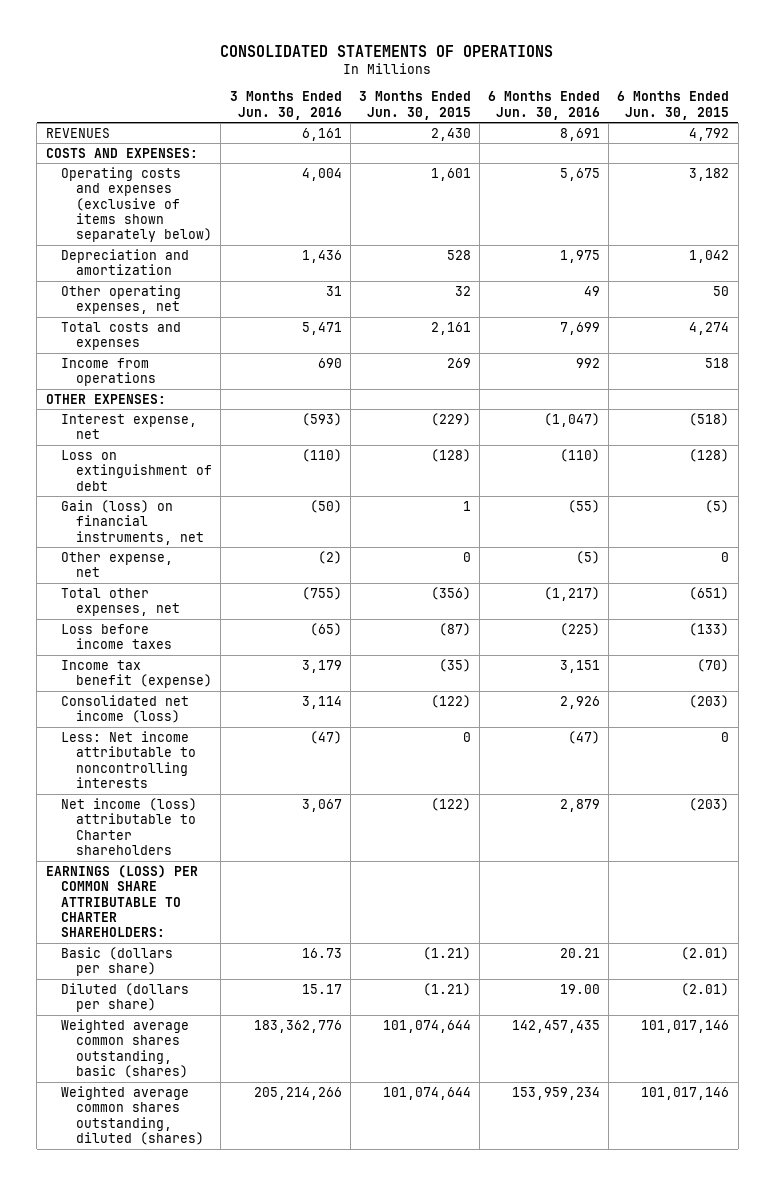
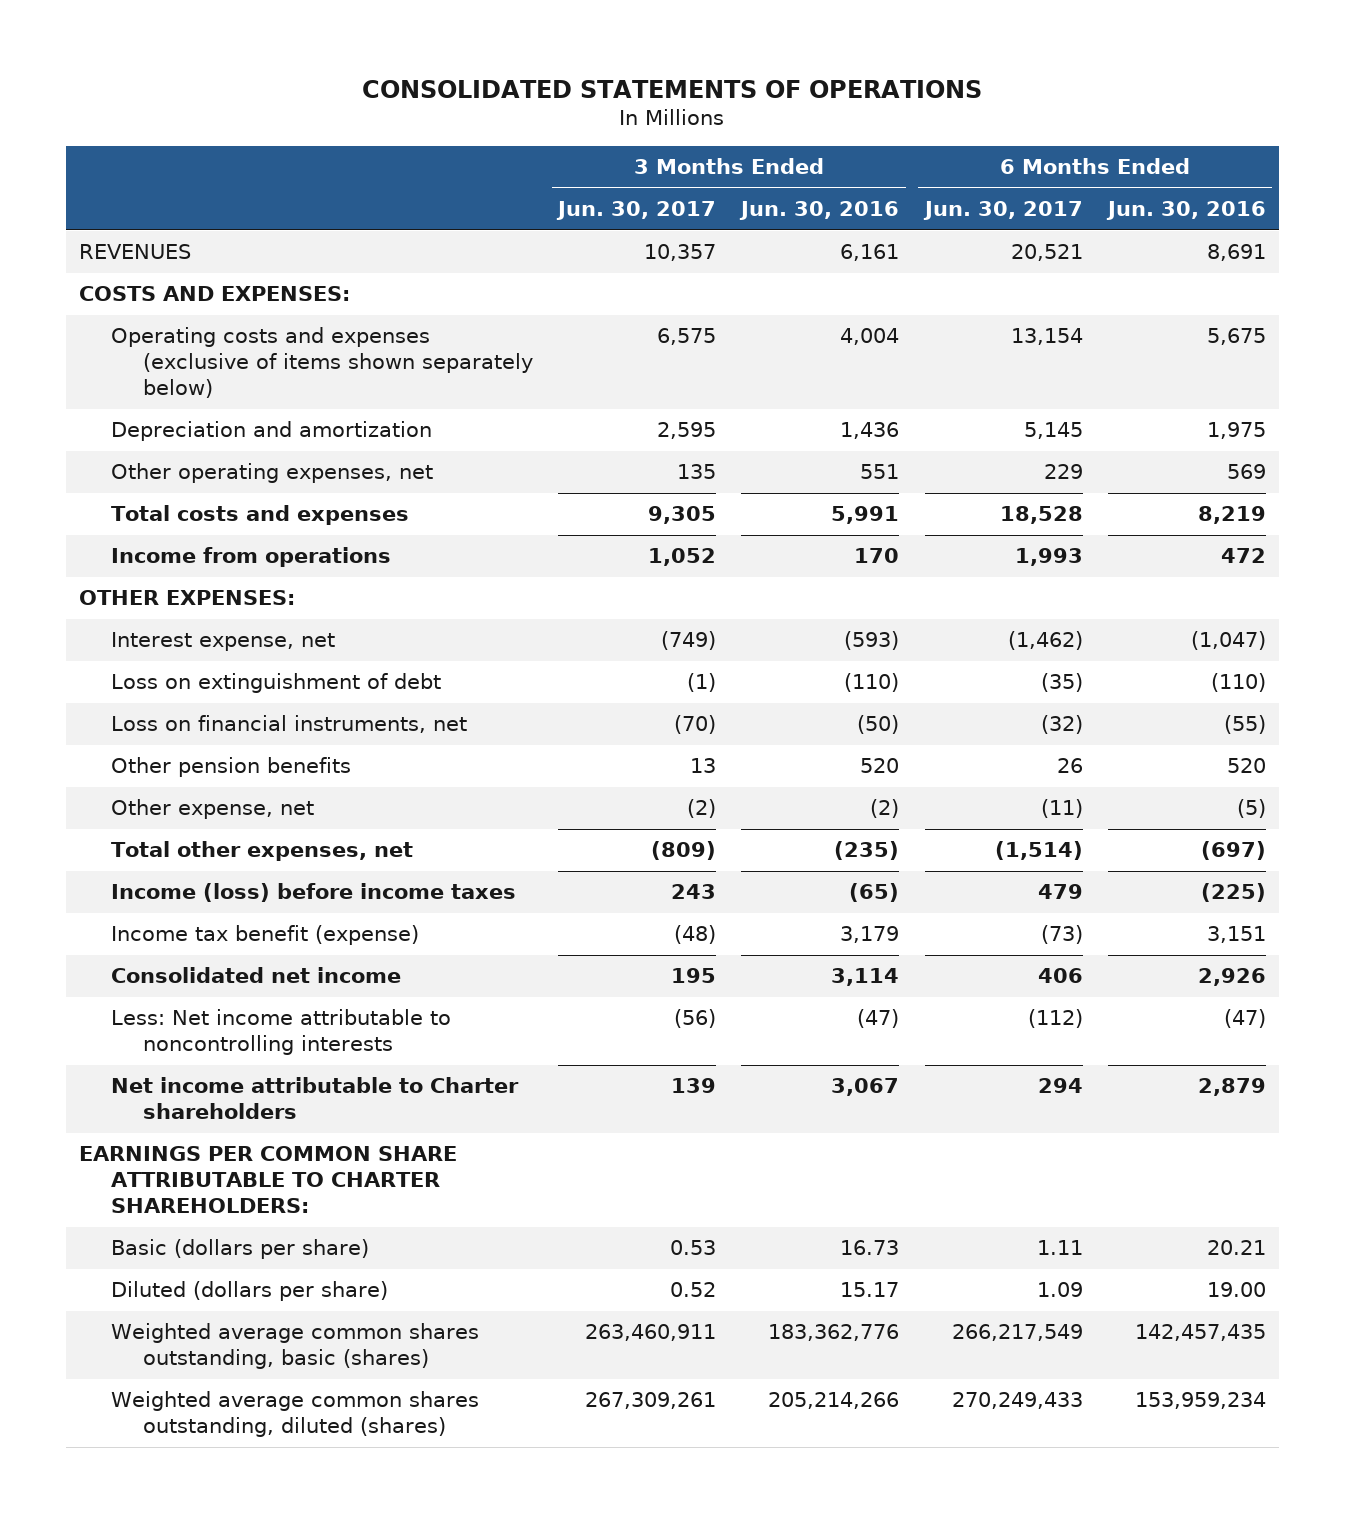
[358,91,471,120] 3 Months Ended Jun. 30, 2015 -> none
[617,91,730,120] 6 Months Ended Jun. 30, 2015 -> none
none -> [556,201,717,221] Jun. 30, 2017
none -> [922,201,1083,221] Jun. 30, 2017
[325,285,342,296] 31 -> [860,464,900,480] 551
[584,285,601,296] 49 -> [1227,464,1267,480] 569
[301,321,342,335] 5,471 -> [831,506,900,525] 5,991
[560,321,601,335] 7,699 -> [1198,506,1267,525] 8,219
[317,357,342,368] 690 -> [854,548,900,564] 170
[576,357,601,368] 992 -> [1221,548,1267,564] 472
[60,499,205,545] Gain (loss) on financial instruments, net -> [110,715,467,734] Loss on financial instruments, net
none -> [110,757,351,778] Other pension benefits
[301,586,342,600] (755) -> [834,841,900,861] (235)
[544,586,601,601] (1,217) -> [1201,841,1267,861] (697)
[60,623,173,650] Loss before income taxes -> [110,883,516,903] Income (loss) before income taxes
[60,694,189,724] Consolidated net income (loss) -> [110,967,401,984] Consolidated net income
[60,797,197,856] Net income (loss) attributable to Charter shareholders -> [110,1077,519,1120] Net income attributable to Charter shareholders
[45,864,198,938] EARNINGS (LOSS) PER COMMON SHARE ATTRIBUTABLE TO CHARTER SHAREHOLDERS: -> [78,1146,457,1214] EARNINGS PER COMMON SHARE ATTRIBUTABLE TO CHARTER SHAREHOLDERS:

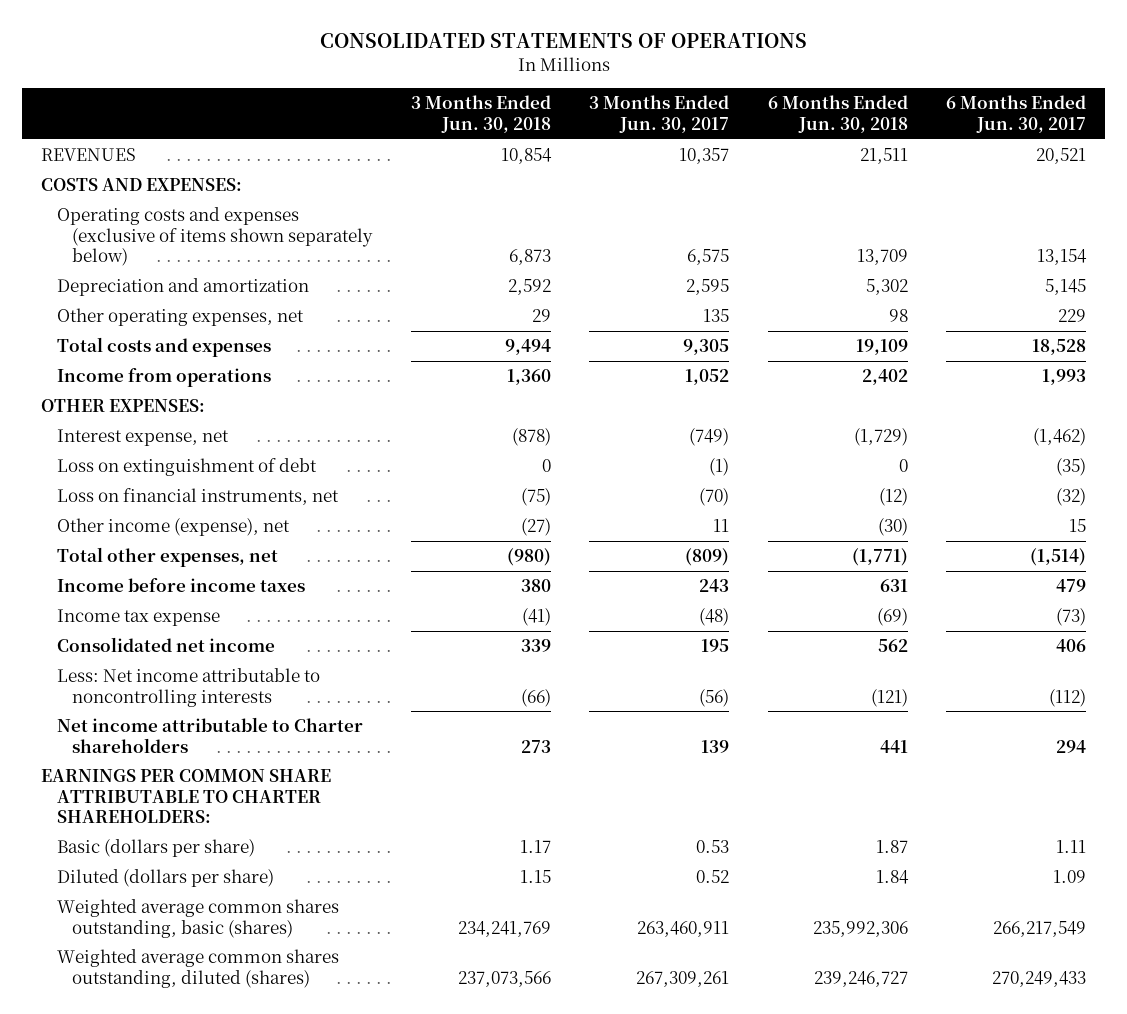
[739,201,900,221] Jun. 30, 2016 -> none
[1106,201,1267,221] Jun. 30, 2016 -> none
none -> [410,95,551,134] 3 Months Ended Jun. 30, 2018
none -> [767,95,908,134] 6 Months Ended Jun. 30, 2018
[110,757,351,778] Other pension benefits -> none
[110,799,314,820] Other expense, net -> [56,518,290,537] Other income (expense), net
[687,799,717,819] (2) -> [713,519,730,533] 11
[1040,799,1083,819] (11) -> [1069,519,1087,533] 15
[110,883,516,903] Income (loss) before income taxes -> [56,578,305,593] Income before income taxes
[110,925,419,946] Income tax benefit (expense) -> [56,609,220,627] Income tax expense

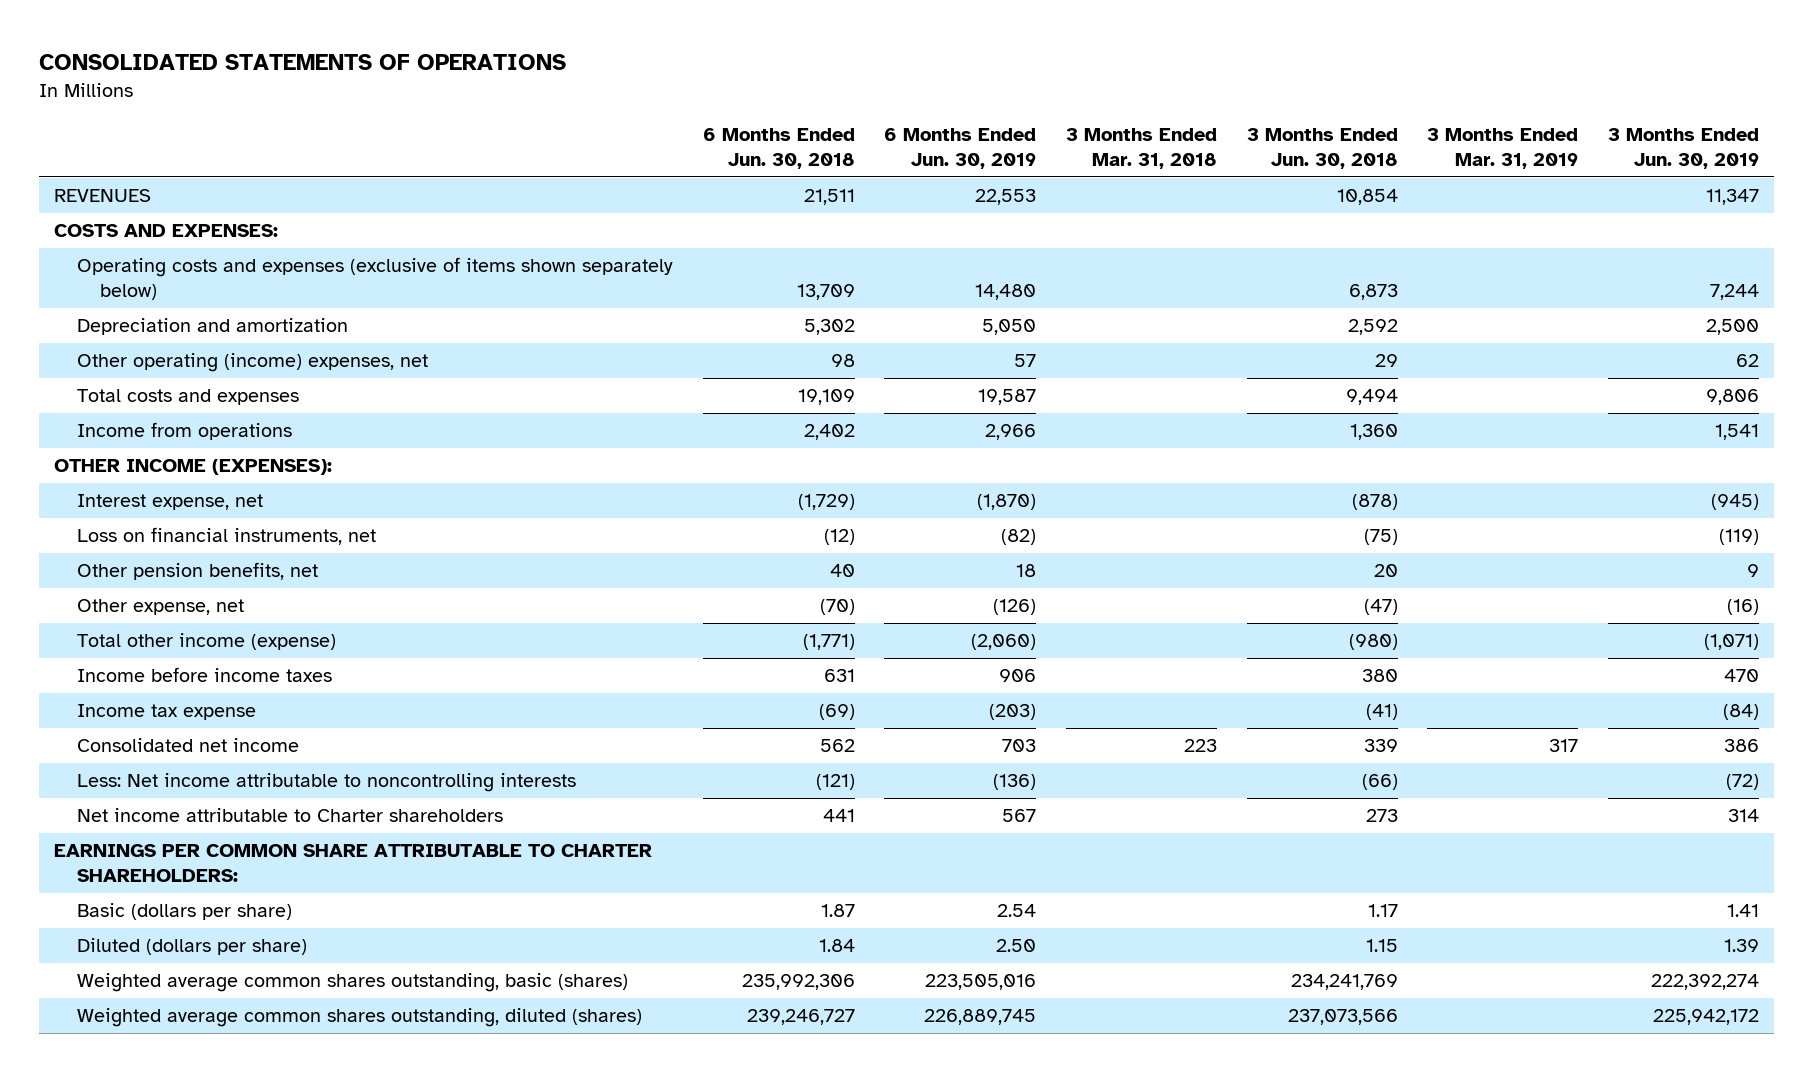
[589,95,730,134] 3 Months Ended Jun. 30, 2017 -> none
[946,95,1087,134] 6 Months Ended Jun. 30, 2017 -> none
none -> [884,128,1037,169] 6 Months Ended Jun. 30, 2019
none -> [1066,128,1218,169] 3 Months Ended Mar. 31, 2018
none -> [1427,128,1579,169] 3 Months Ended Mar. 31, 2019
none -> [1608,128,1760,169] 3 Months Ended Jun. 30, 2019
[56,308,304,327] Other operating expenses, net -> [77,353,429,373] Other operating (income) expenses, net
[40,399,205,413] OTHER EXPENSES: -> [53,459,332,476] OTHER INCOME (EXPENSES):
[56,458,317,477] Loss on extinguishment of debt -> none
none -> [77,562,319,581] Other pension benefits, net
[56,518,290,537] Other income (expense), net -> [77,599,245,616] Other expense, net
[520,518,551,537] (27) -> [1363,599,1398,616] (47)
[877,518,908,537] (30) -> [819,599,855,616] (70)
[56,547,278,568] Total other expenses, net -> [77,633,337,651] Total other income (expense)

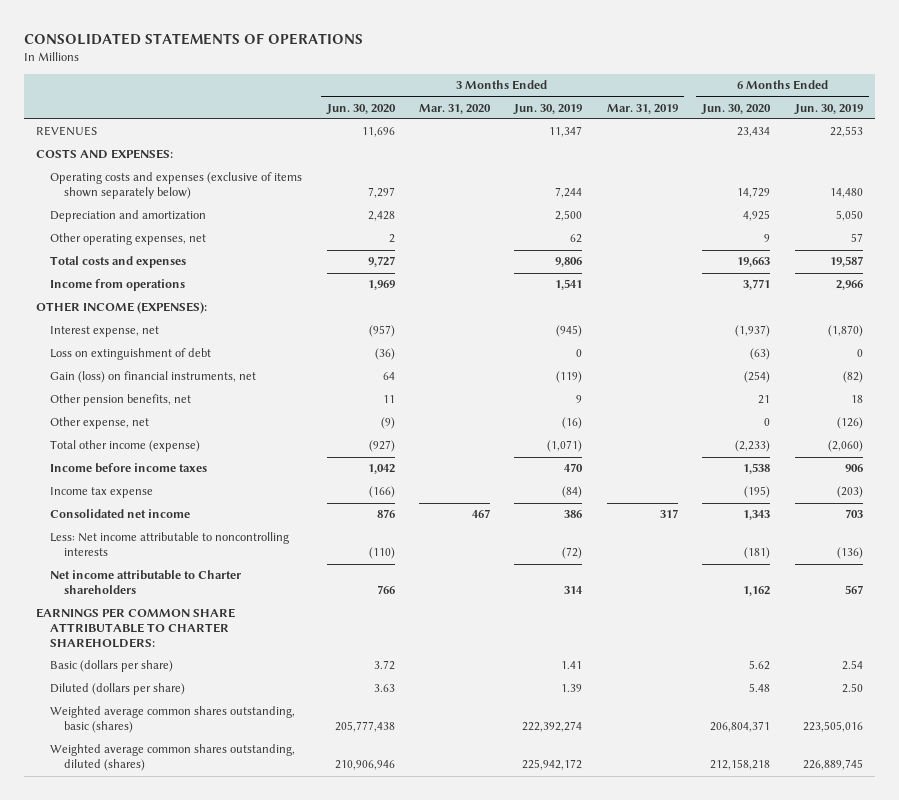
[702,128,855,169] 6 Months Ended Jun. 30, 2018 -> none
[1066,128,1218,169] 3 Months Ended Mar. 31, 2018 -> none
[1246,128,1398,169] 3 Months Ended Jun. 30, 2018 -> none
none -> [325,103,396,115] Jun. 30, 2020
none -> [419,103,492,114] Mar. 31, 2020
none -> [701,103,772,115] Jun. 30, 2020
[77,353,429,373] Other operating (income) expenses, net -> [50,233,207,246] Other operating expenses, net
none -> [50,348,212,361] Loss on extinguishment of debt
[77,527,377,546] Loss on financial instruments, net -> [50,371,257,384] Gain (loss) on financial instruments, net

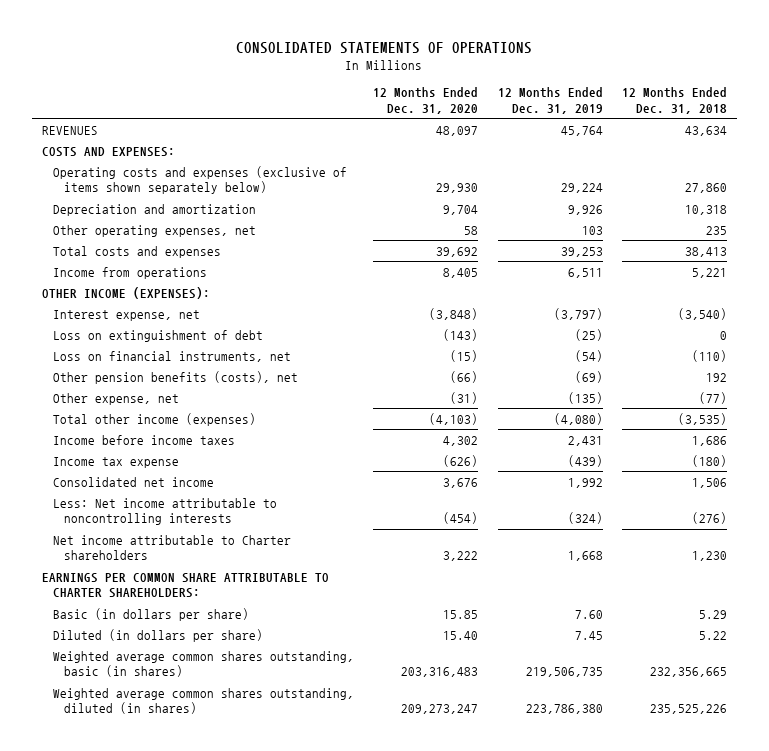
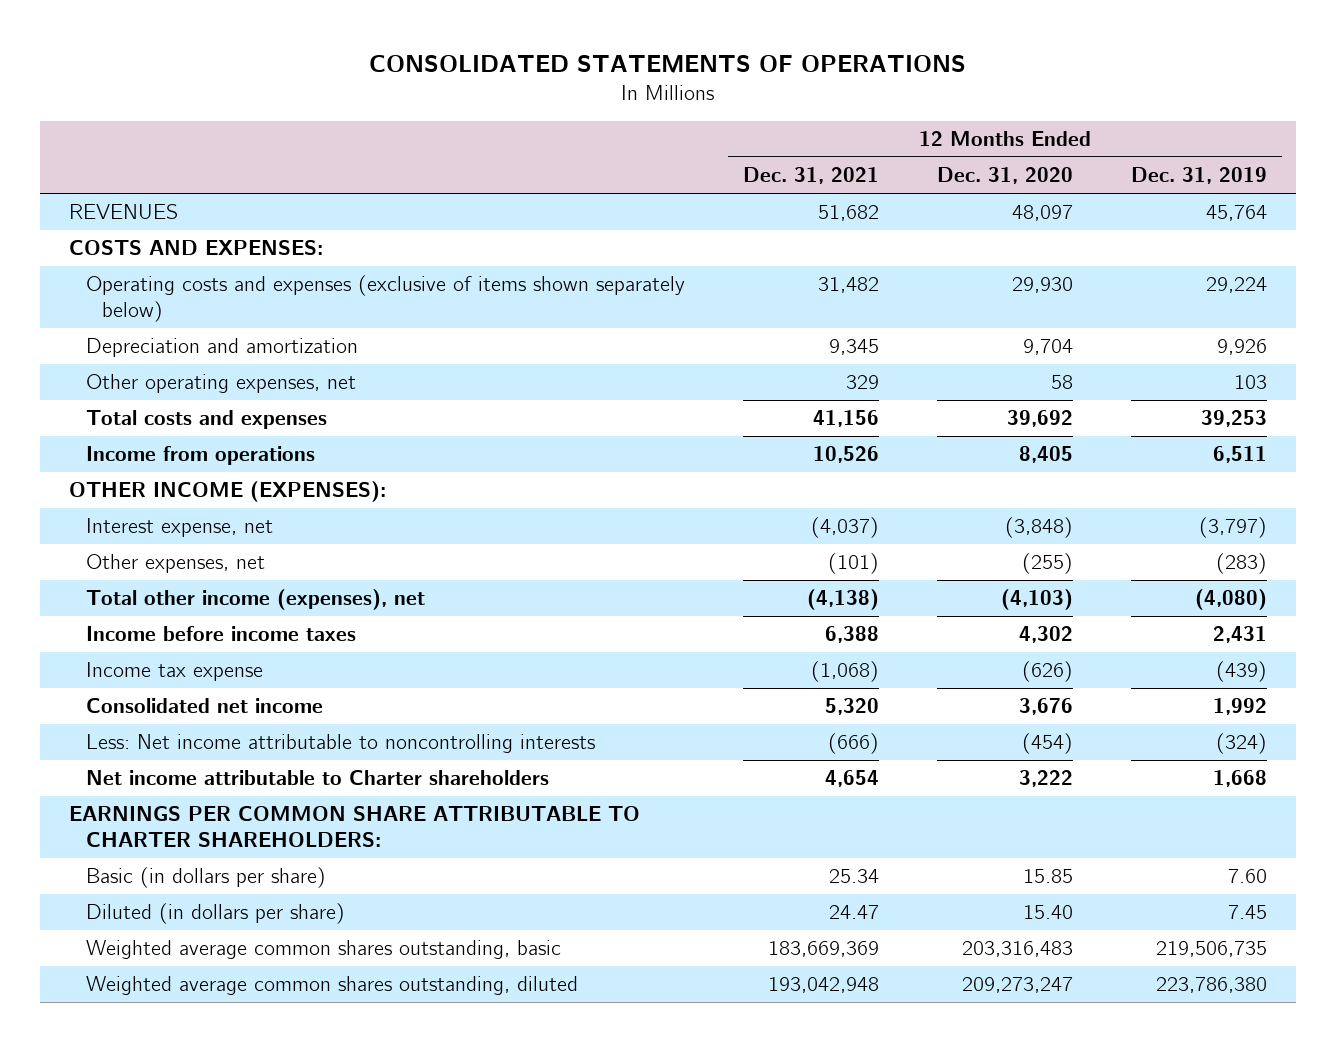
[622,87,728,114] 12 Months Ended Dec. 31, 2018 -> none
none -> [742,167,879,185] Dec. 31, 2021
[52,329,263,342] Loss on extinguishment of debt -> none
[52,350,291,362] Loss on financial instruments, net -> none
[52,370,298,384] Other pension benefits (costs), net -> none
[52,392,179,405] Other expense, net -> none
[52,412,256,426] Total other income (expenses) -> [85,554,265,574] Other expenses, net
[429,412,479,425] (4,103) -> [1021,553,1073,575] (255)
[553,412,603,425] (4,080) -> [1216,553,1268,575] (283)
none -> [85,589,425,611] Total other income (expenses), net
[52,650,354,677] Weighted average common shares outstanding, basic (in shares) -> [85,940,561,960] Weighted average common shares outstanding, basic
[52,687,354,714] Weighted average common shares outstanding, diluted (in shares) -> [85,976,578,996] Weighted average common shares outstanding, diluted

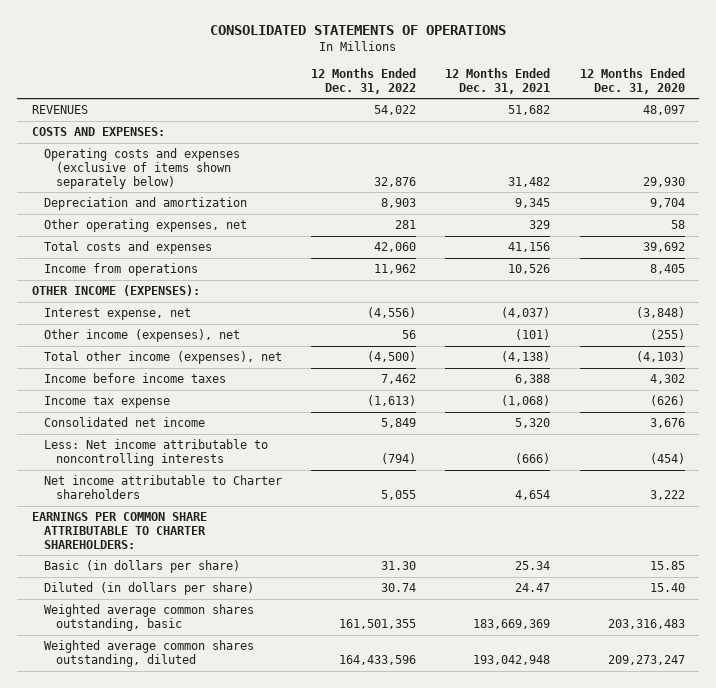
[1131,167,1268,185] Dec. 31, 2019 -> none
none -> [311,67,417,94] 12 Months Ended Dec. 31, 2022
[85,554,265,574] Other expenses, net -> [43,329,240,343] Other income (expenses), net

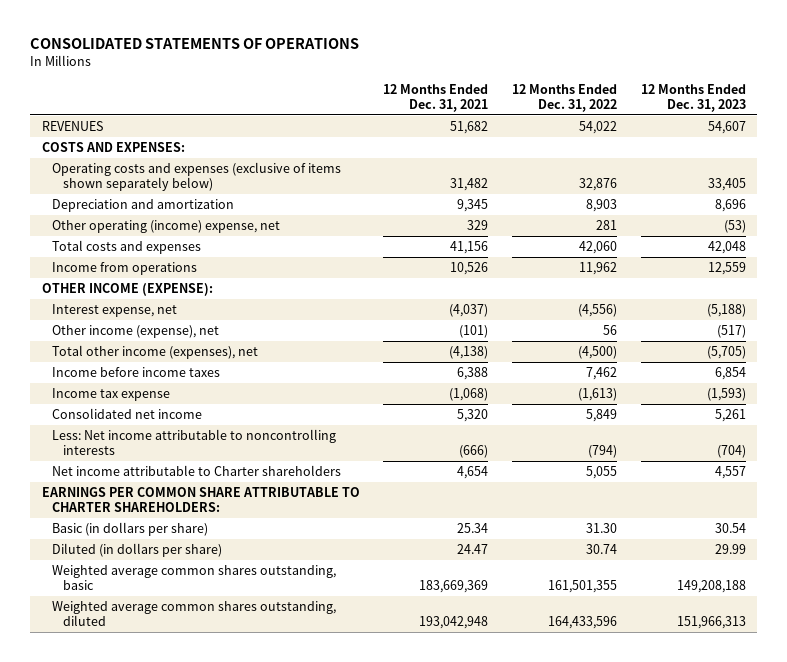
[579,67,685,94] 12 Months Ended Dec. 31, 2020 -> none
none -> [640,83,746,112] 12 Months Ended Dec. 31, 2023
[43,219,247,233] Other operating expenses, net -> [52,220,281,234] Other operating (income) expense, net
[31,285,200,297] OTHER INCOME (EXPENSES): -> [41,283,213,297] OTHER INCOME (EXPENSE):
[43,329,240,343] Other income (expenses), net -> [52,325,220,339] Other income (expense), net

